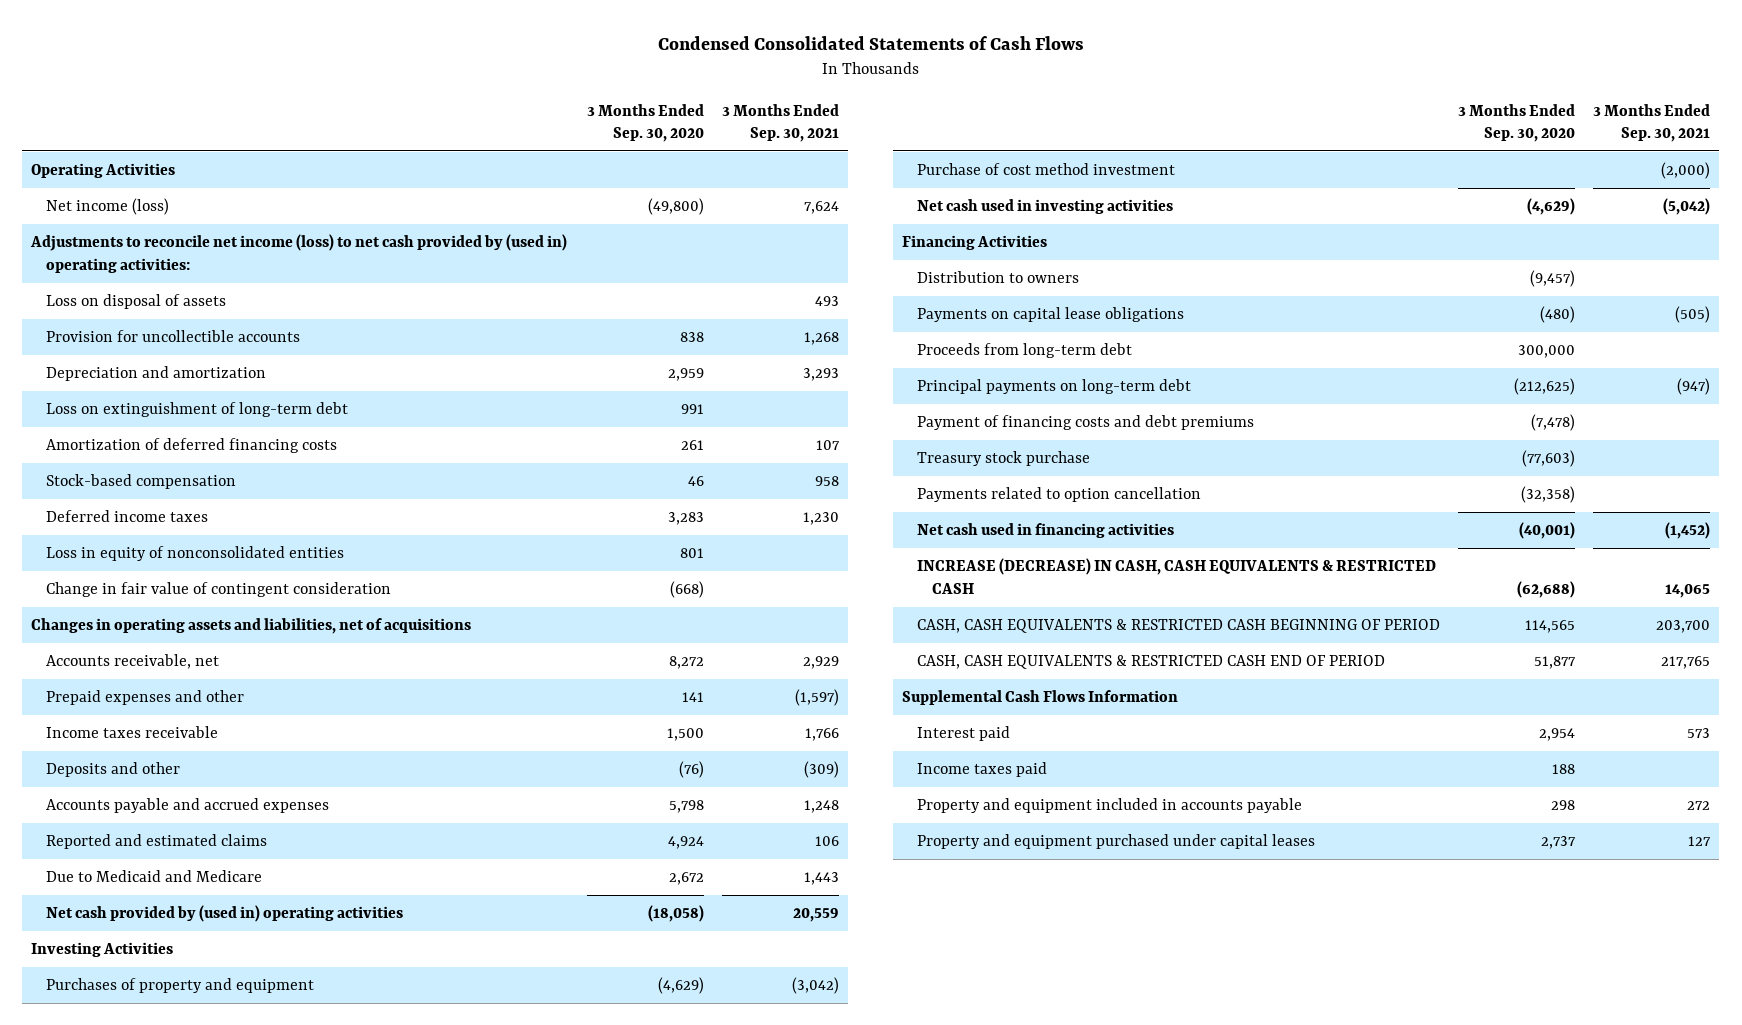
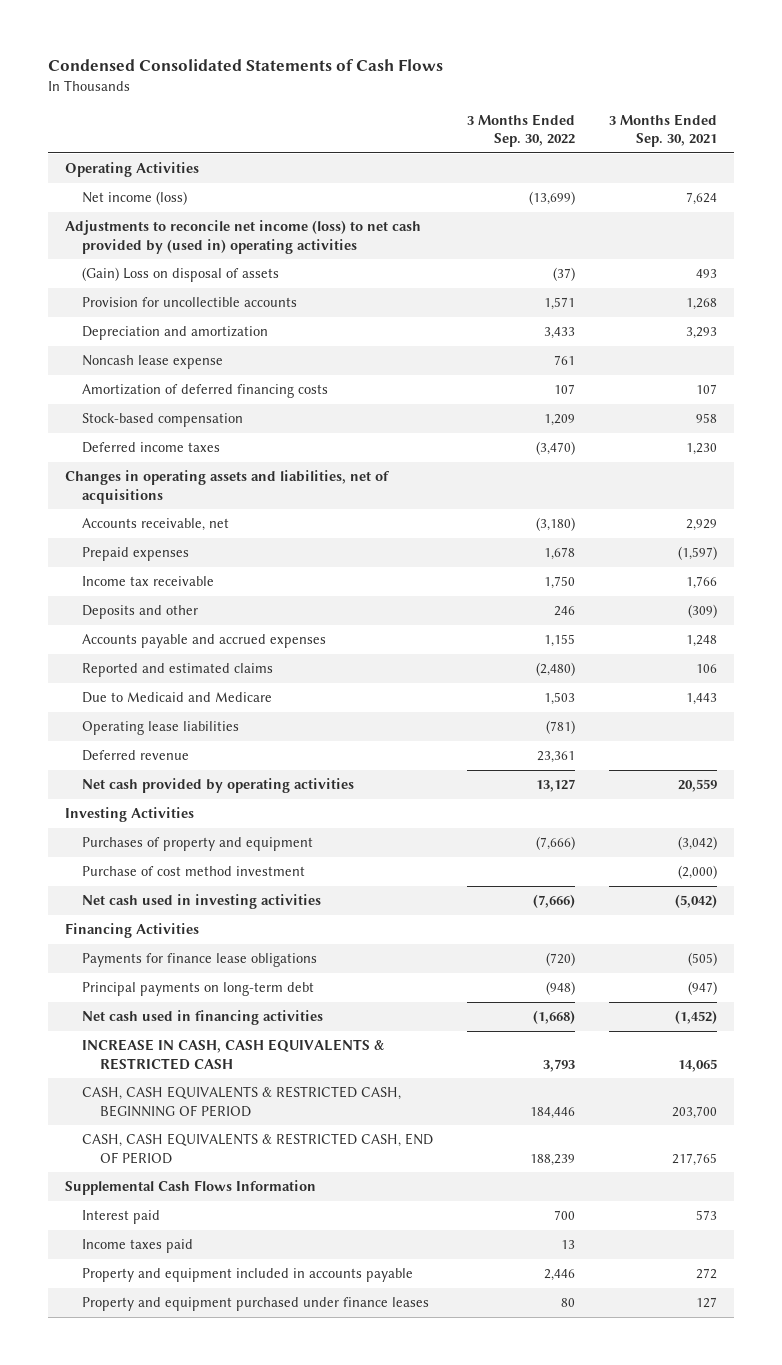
[587,103,705,143] 3 Months Ended Sep. 30, 2020 -> none
none -> [467,113,576,148] 3 Months Ended Sep. 30, 2022
[30,234,568,273] Adjustments to reconcile net income (loss) to net cash provided by (used in) operating activities: -> [65,220,422,254] Adjustments to reconcile net income (loss) to net cash provided by (used in) operating activities
[46,294,227,310] Loss on disposal of assets -> [82,267,280,283] (Gain) Loss on disposal of assets
[46,402,349,418] Loss on extinguishment of long-term debt -> none
none -> [82,355,224,370] Noncash lease expense
[46,546,345,562] Loss in equity of nonconsolidated entities -> none
[46,582,392,598] Change in fair value of contingent consideration -> none
[46,690,245,706] Prepaid expenses and other -> [82,547,190,562] Prepaid expenses
[46,726,219,739] Income taxes receivable -> [82,576,215,587] Income tax receivable
none -> [82,721,240,736] Operating lease liabilities
none -> [82,750,190,762] Deferred revenue
[46,905,404,923] Net cash provided by (used in) operating activities -> [82,778,355,794] Net cash provided by operating activities
[917,271,1080,284] Distribution to owners -> none
[917,343,1133,359] Proceeds from long-term debt -> none
[917,307,1185,323] Payments on capital lease obligations -> [82,953,318,968] Payments for finance lease obligations
[917,415,1255,431] Payment of financing costs and debt premiums -> none
[917,451,1091,467] Treasury stock purchase -> none
[917,487,1202,503] Payments related to option cancellation -> none
[917,558,1437,594] INCREASE (DECREASE) IN CASH, CASH EQUIVALENTS & RESTRICTED CASH -> [82,1039,386,1070] INCREASE IN CASH, CASH EQUIVALENTS & RESTRICTED CASH
[917,619,1441,634] CASH, CASH EQUIVALENTS & RESTRICTED CASH BEGINNING OF PERIOD -> [82,1086,402,1117] CASH, CASH EQUIVALENTS & RESTRICTED CASH, BEGINNING OF PERIOD
[917,655,1386,670] CASH, CASH EQUIVALENTS & RESTRICTED CASH END OF PERIOD -> [82,1133,434,1164] CASH, CASH EQUIVALENTS & RESTRICTED CASH, END OF PERIOD
[917,834,1316,850] Property and equipment purchased under capital leases -> [82,1297,430,1312] Property and equipment purchased under finance leases

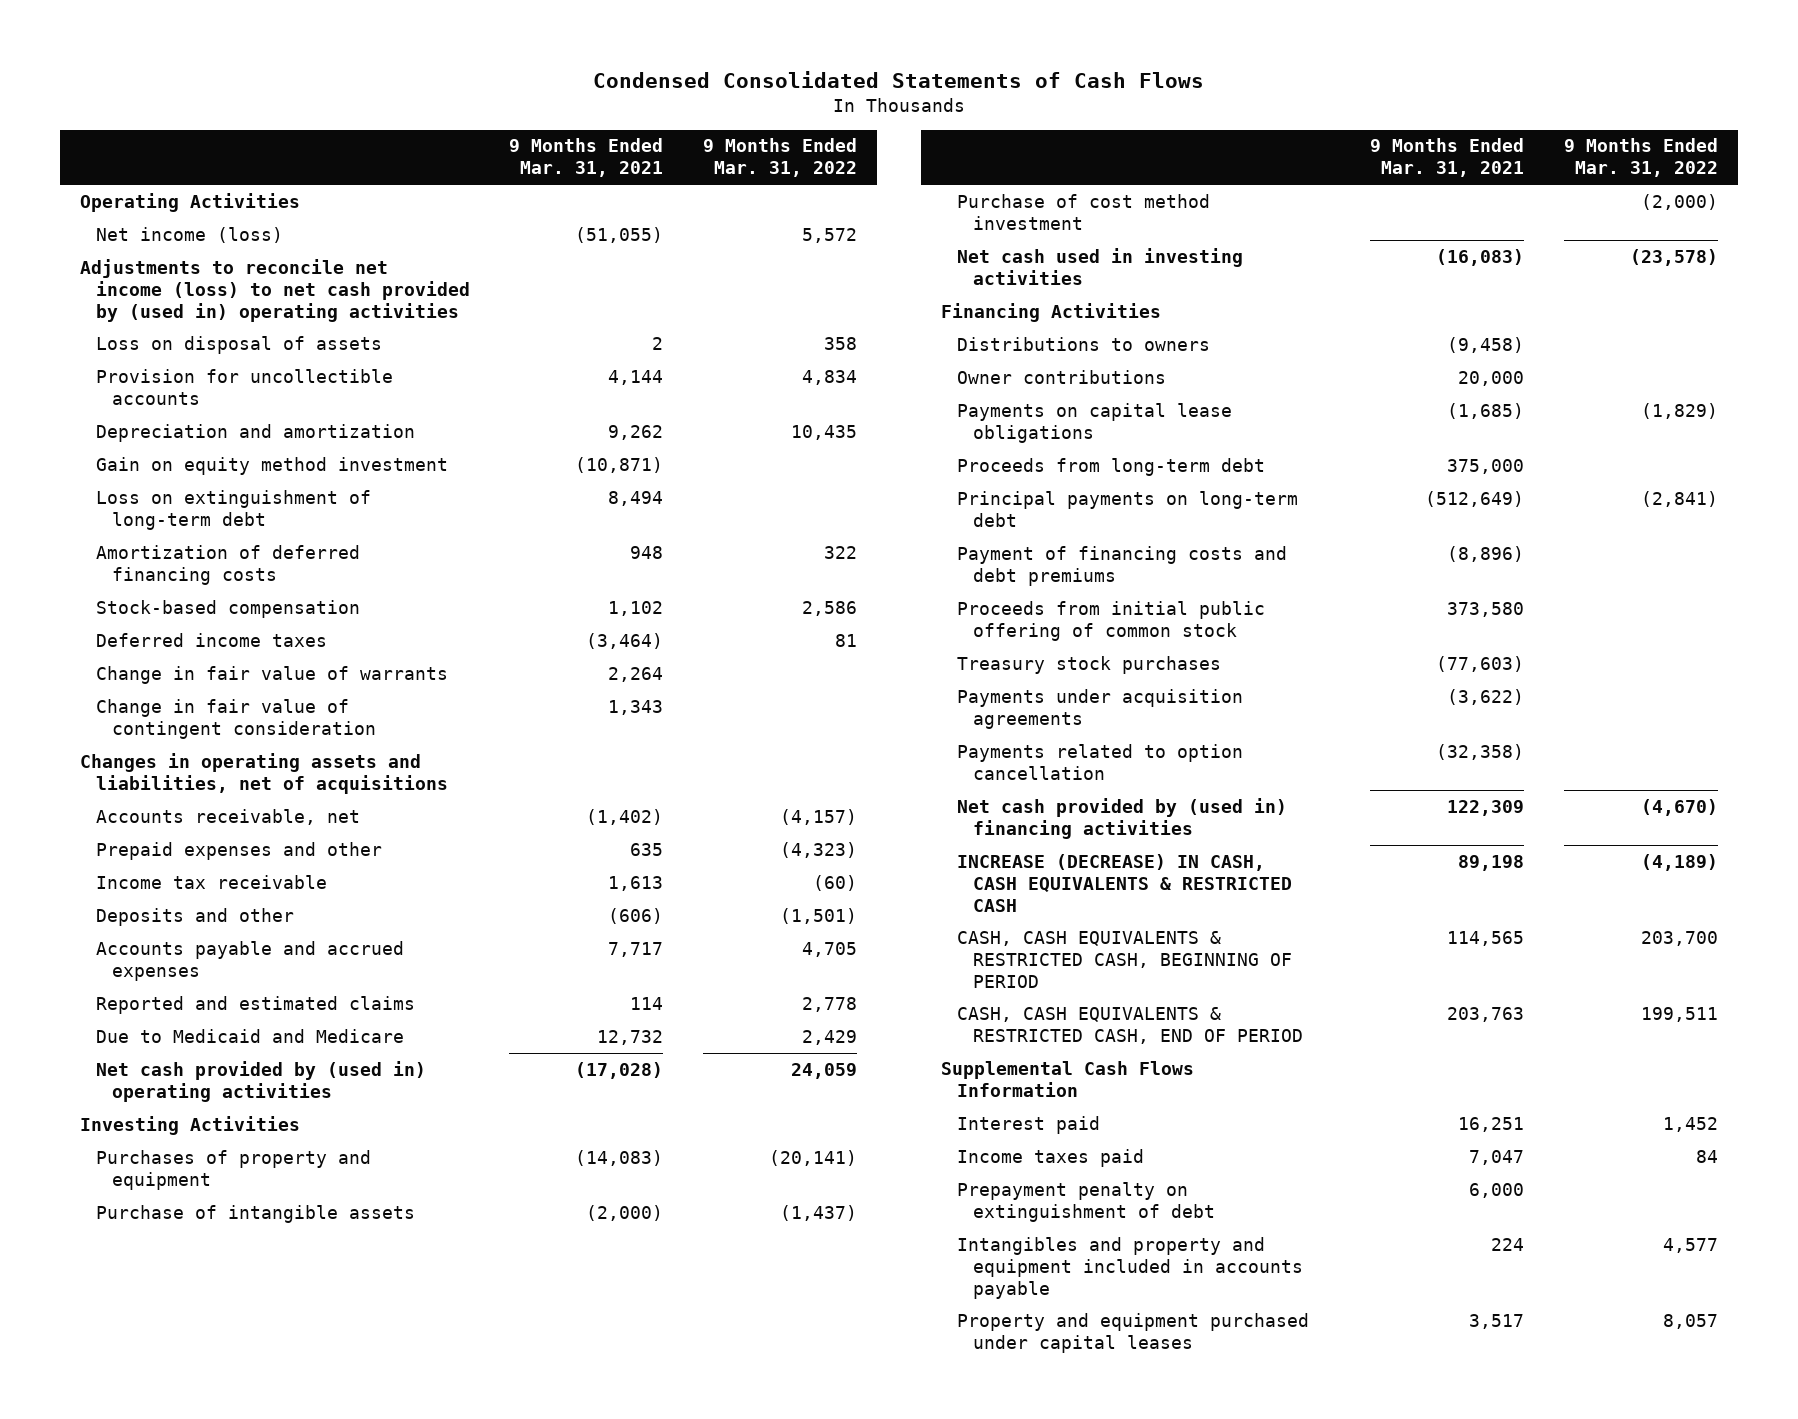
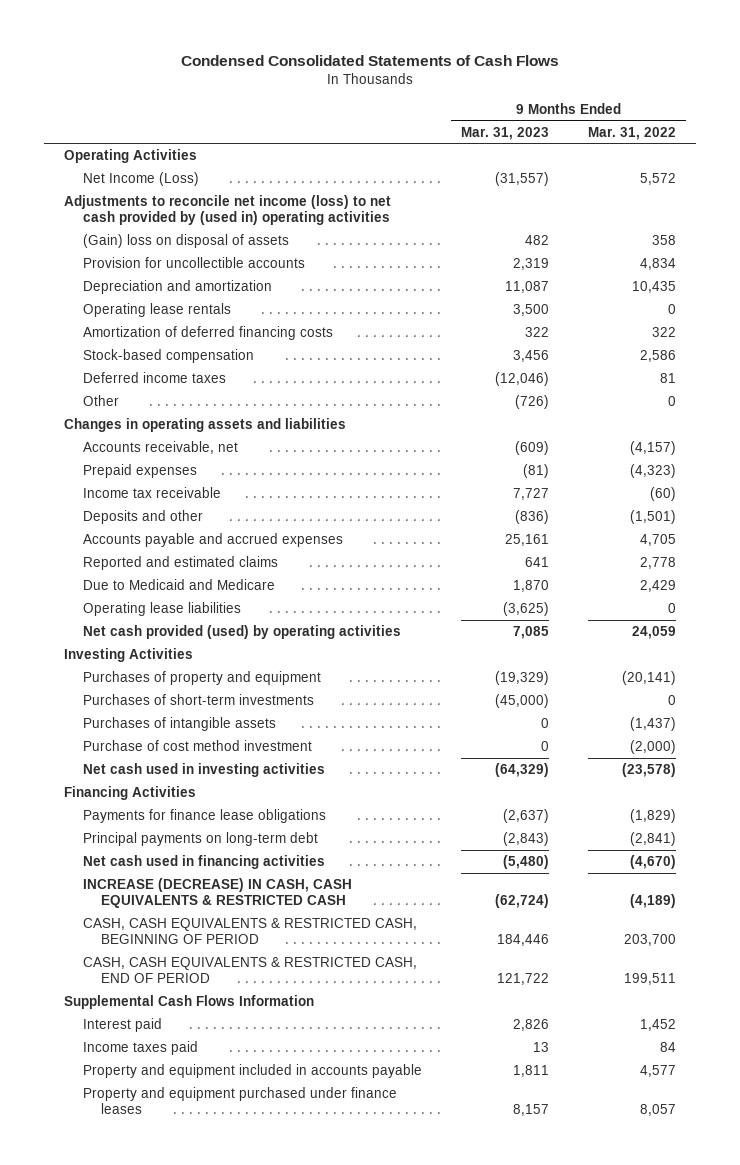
[509,138,664,178] 9 Months Ended Mar. 31, 2021 -> none
none -> [460,126,549,140] Mar. 31, 2023
[95,226,283,243] Net income (loss) -> [82,172,199,187] Net Income (Loss)
[95,335,382,354] Loss on disposal of assets -> [82,234,289,249] (Gain) loss on disposal of assets
[95,456,448,475] Gain on equity method investment -> none
[95,489,371,530] Loss on extinguishment of long-term debt -> none
none -> [82,303,231,318] Operating lease rentals
[95,665,448,684] Change in fair value of warrants -> none
[95,698,376,739] Change in fair value of contingent consideration -> none
none -> [82,395,119,407] Other
[79,752,448,794] Changes in operating assets and liabilities, net of acquisitions -> [63,418,346,433] Changes in operating assets and liabilities
[95,841,382,860] Prepaid expenses and other -> [82,464,197,479] Prepaid expenses
none -> [82,602,241,617] Operating lease liabilities
[95,1060,426,1102] Net cash provided by (used in) operating activities -> [82,625,401,640] Net cash provided (used) by operating activities
none -> [82,694,314,706] Purchases of short-term investments
[95,1204,415,1223] Purchase of intangible assets -> [82,717,276,732] Purchases of intangible assets
[956,336,1210,351] Distributions to owners -> none
[956,369,1166,384] Owner contributions -> none
[956,457,1265,476] Proceeds from long-term debt -> none
[956,402,1232,443] Payments on capital lease obligations -> [82,809,326,824] Payments for finance lease obligations
[956,545,1287,586] Payment of financing costs and debt premiums -> none
[956,600,1265,641] Proceeds from initial public offering of common stock -> none
[956,655,1221,674] Treasury stock purchases -> none
[956,688,1243,729] Payments under acquisition agreements -> none
[956,743,1243,780] Payments related to option cancellation -> none
[956,797,1287,839] Net cash provided by (used in) financing activities -> [82,855,325,870] Net cash used in financing activities
[956,1181,1215,1222] Prepayment penalty on extinguishment of debt -> none
[956,1236,1303,1299] Intangibles and property and equipment included in accounts payable -> [82,1064,422,1079] Property and equipment included in accounts payable
[956,1312,1309,1353] Property and equipment purchased under capital leases -> [82,1087,397,1115] Property and equipment purchased under finance leases

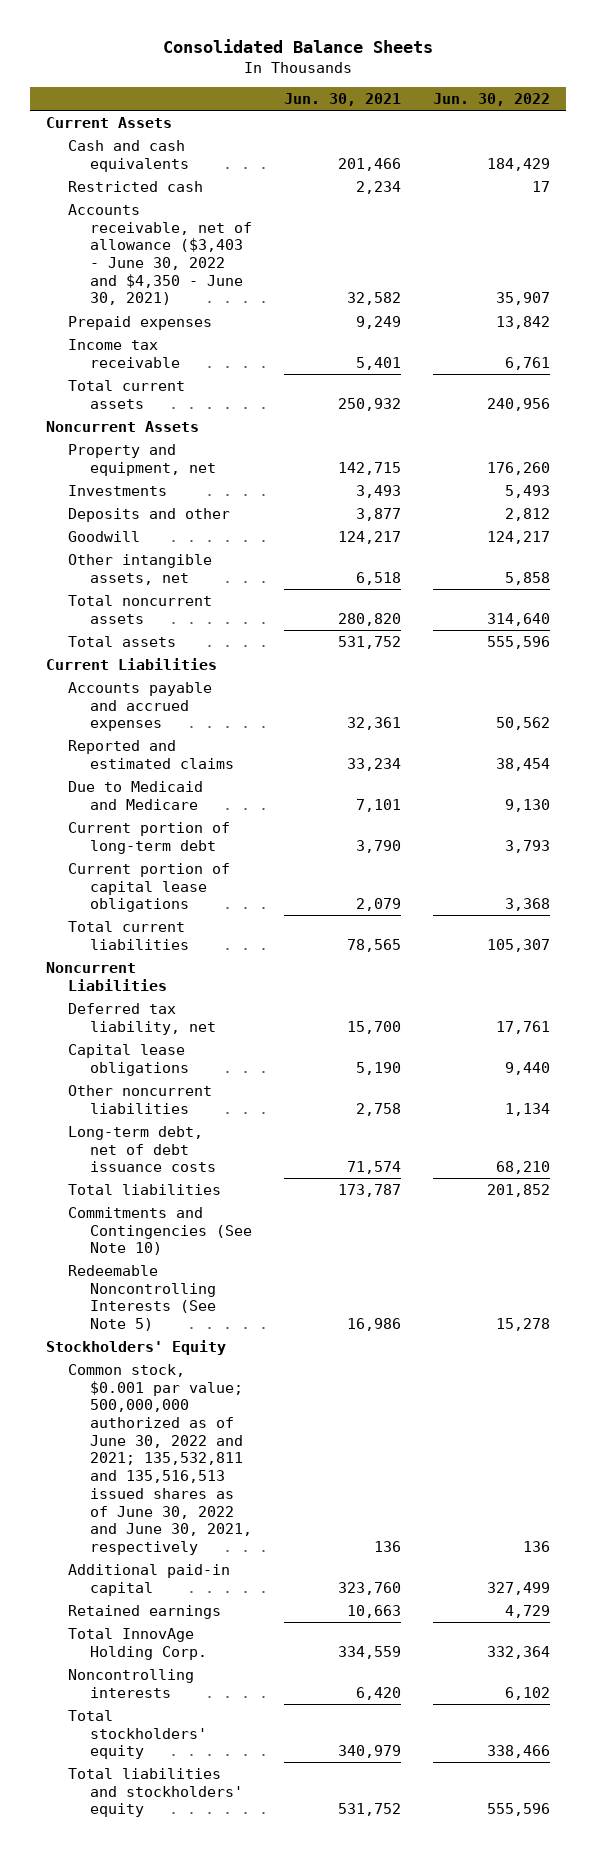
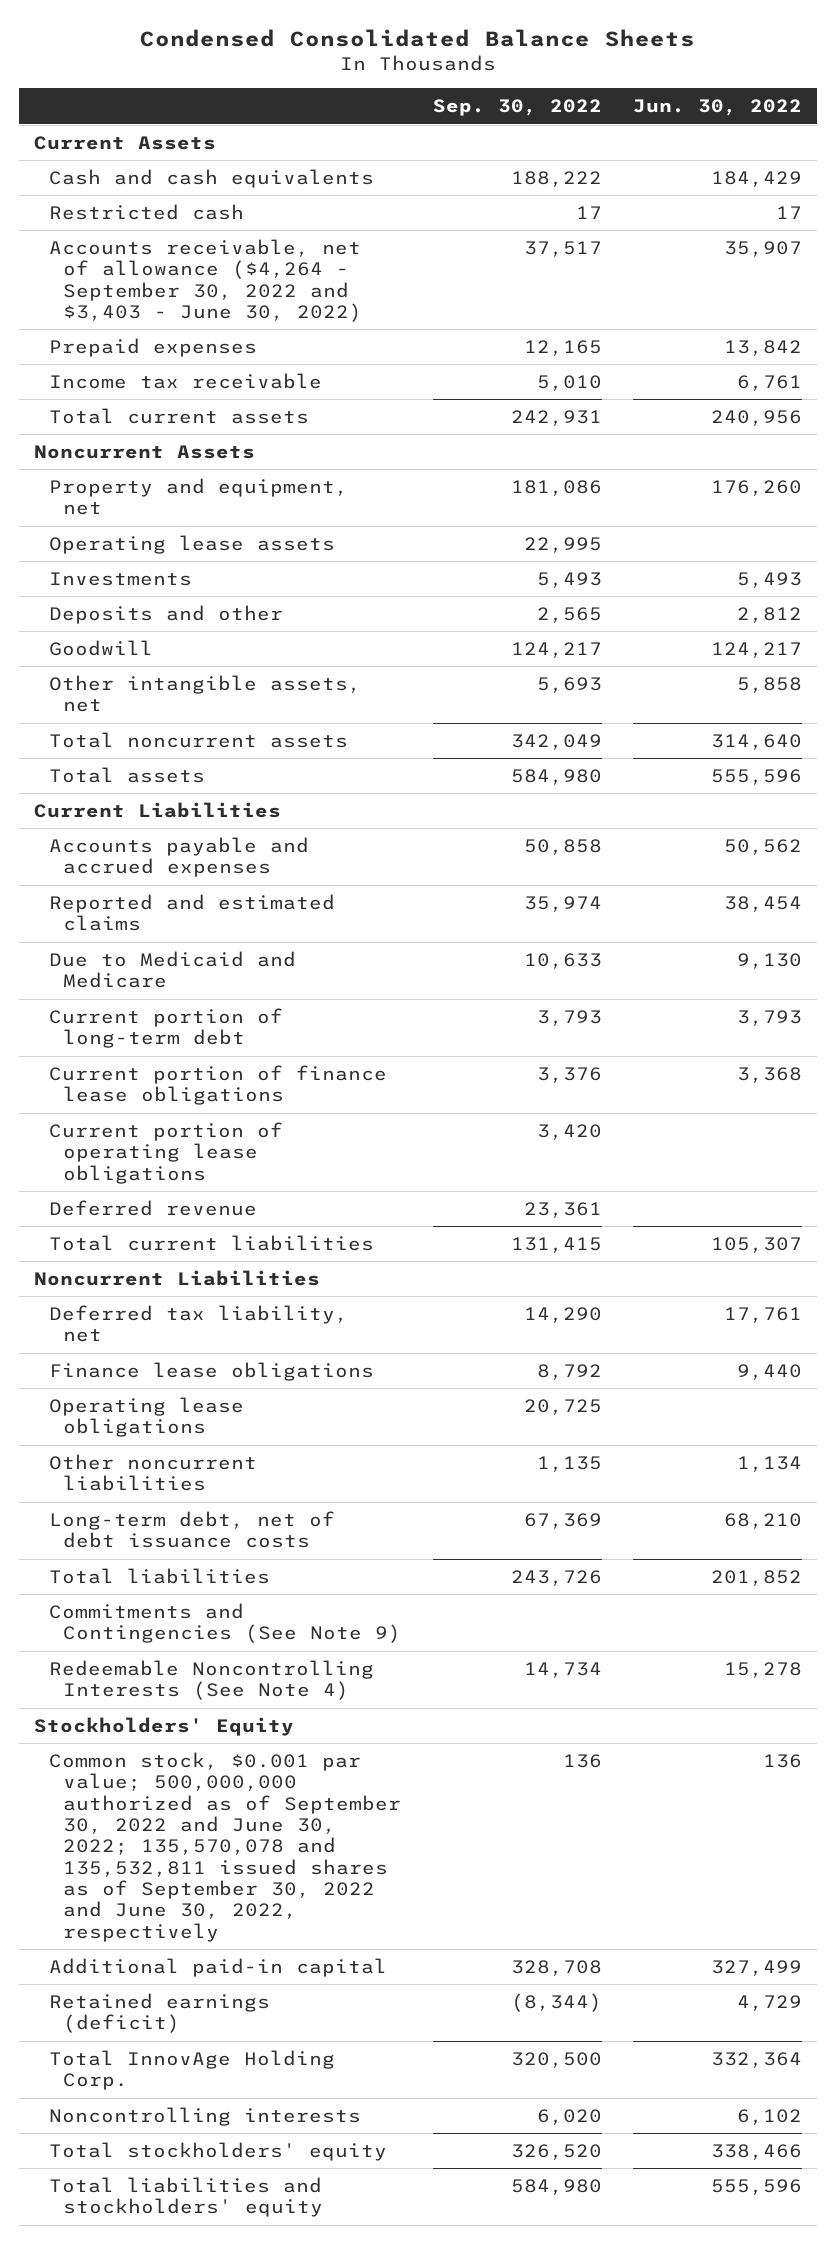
[162,38,433,53] Consolidated Balance Sheets -> [140,29,696,48] Condensed Consolidated Balance Sheets
[284,92,402,106] Jun. 30, 2021 -> none
none -> [432,99,602,117] Sep. 30, 2022
[68,203,253,306] Accounts receivable, net of allowance ($3,403 - June 30, 2022 and $4,350 - June 30, 2021) -> [48,238,363,322] Accounts receivable, net of allowance ($4,264 - September 30, 2022 and $3,403 - June 30, 2022)
none -> [48,534,335,554] Operating lease assets
[68,862,231,913] Current portion of capital lease obligations -> [48,1064,387,1106] Current portion of finance lease obligations
none -> [48,1121,283,1184] Current portion of operating lease obligations
none -> [48,1199,257,1216] Deferred revenue
[68,1043,190,1076] Capital lease obligations -> [48,1361,374,1381] Finance lease obligations
none -> [48,1396,244,1438] Operating lease obligations
[68,1206,253,1256] Commitments and Contingencies (See Note 10) -> [48,1602,402,1644] Commitments and Contingencies (See Note 9)
[68,1264,217,1331] Redeemable Noncontrolling Interests (See Note 5) -> [48,1659,374,1701] Redeemable Noncontrolling Interests (See Note 4)
[68,1363,253,1555] Common stock, $0.001 par value; 500,000,000 authorized as of June 30, 2022 and 2021; 135,532,811 and 135,516,513 issued shares as of June 30, 2022 and June 30, 2021, respectively -> [48,1751,402,1942] Common stock, $0.001 par value; 500,000,000 authorized as of September 30, 2022 and June 30, 2022; 135,570,078 and 135,532,811 issued shares as of September 30, 2022 and June 30, 2022, respectively
[68,1604,222,1619] Retained earnings -> [48,1992,270,2034] Retained earnings (deficit)

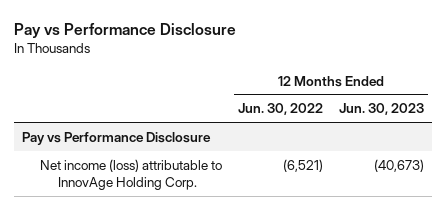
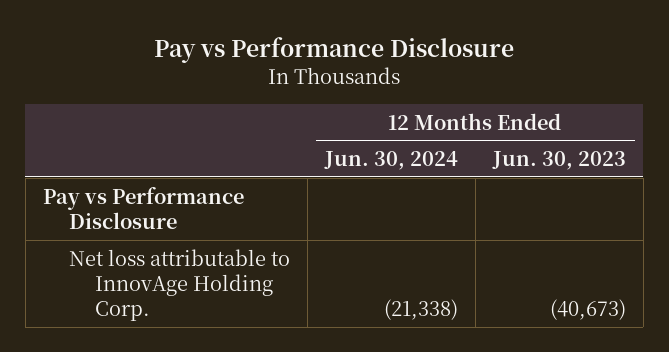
[237,103,323,116] Jun. 30, 2022 -> none
none -> [323,151,458,171] Jun. 30, 2024
[39,158,222,190] Net income (loss) attributable to InnovAge Holding Corp. -> [68,248,290,322] Net loss attributable to InnovAge Holding Corp.

